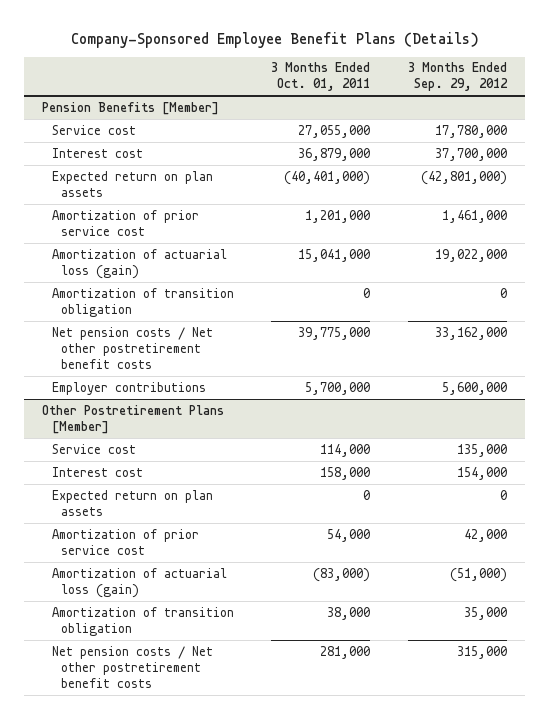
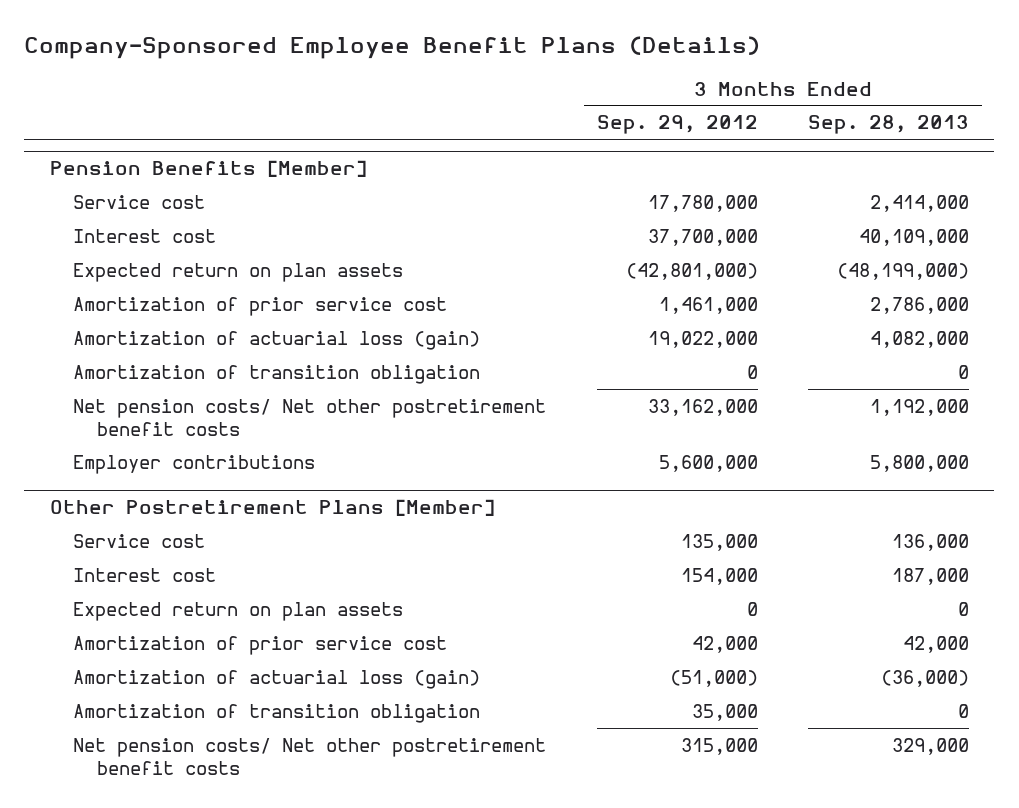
[271,62,371,92] 3 Months Ended Oct. 01, 2011 -> none
none -> [808,115,970,135] Sep. 28, 2013
[51,326,213,369] Net pension costs / Net other postretirement benefit costs -> [73,398,547,436] Net pension costs/ Net other postretirement benefit costs
[51,645,213,688] Net pension costs / Net other postretirement benefit costs -> [73,737,547,775] Net pension costs/ Net other postretirement benefit costs

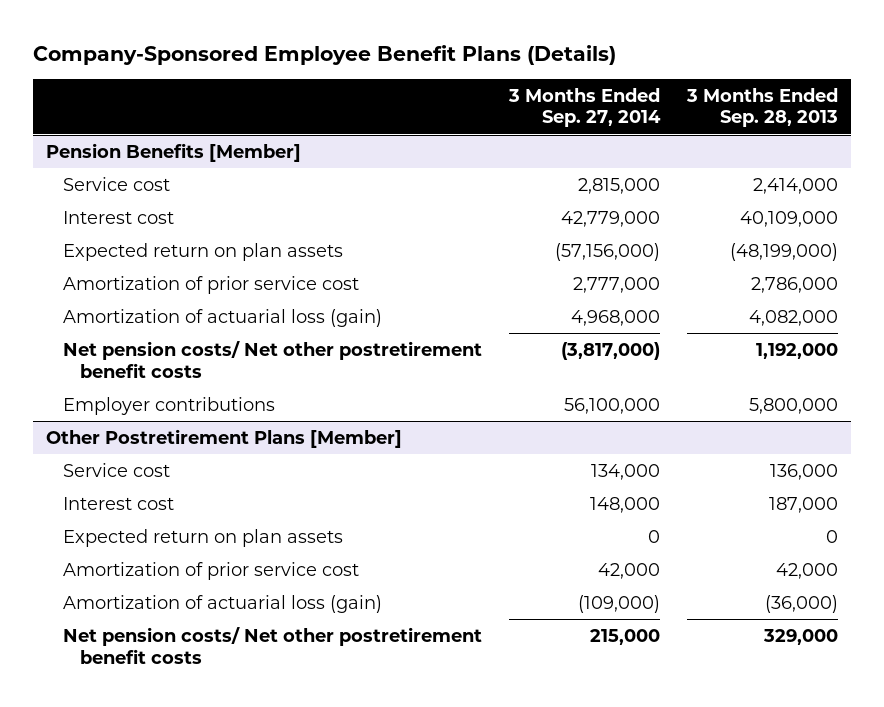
[596,115,758,135] Sep. 29, 2012 -> none
none -> [507,87,661,128] 3 Months Ended Sep. 27, 2014
[73,364,481,384] Amortization of transition obligation -> none
[73,703,481,723] Amortization of transition obligation -> none

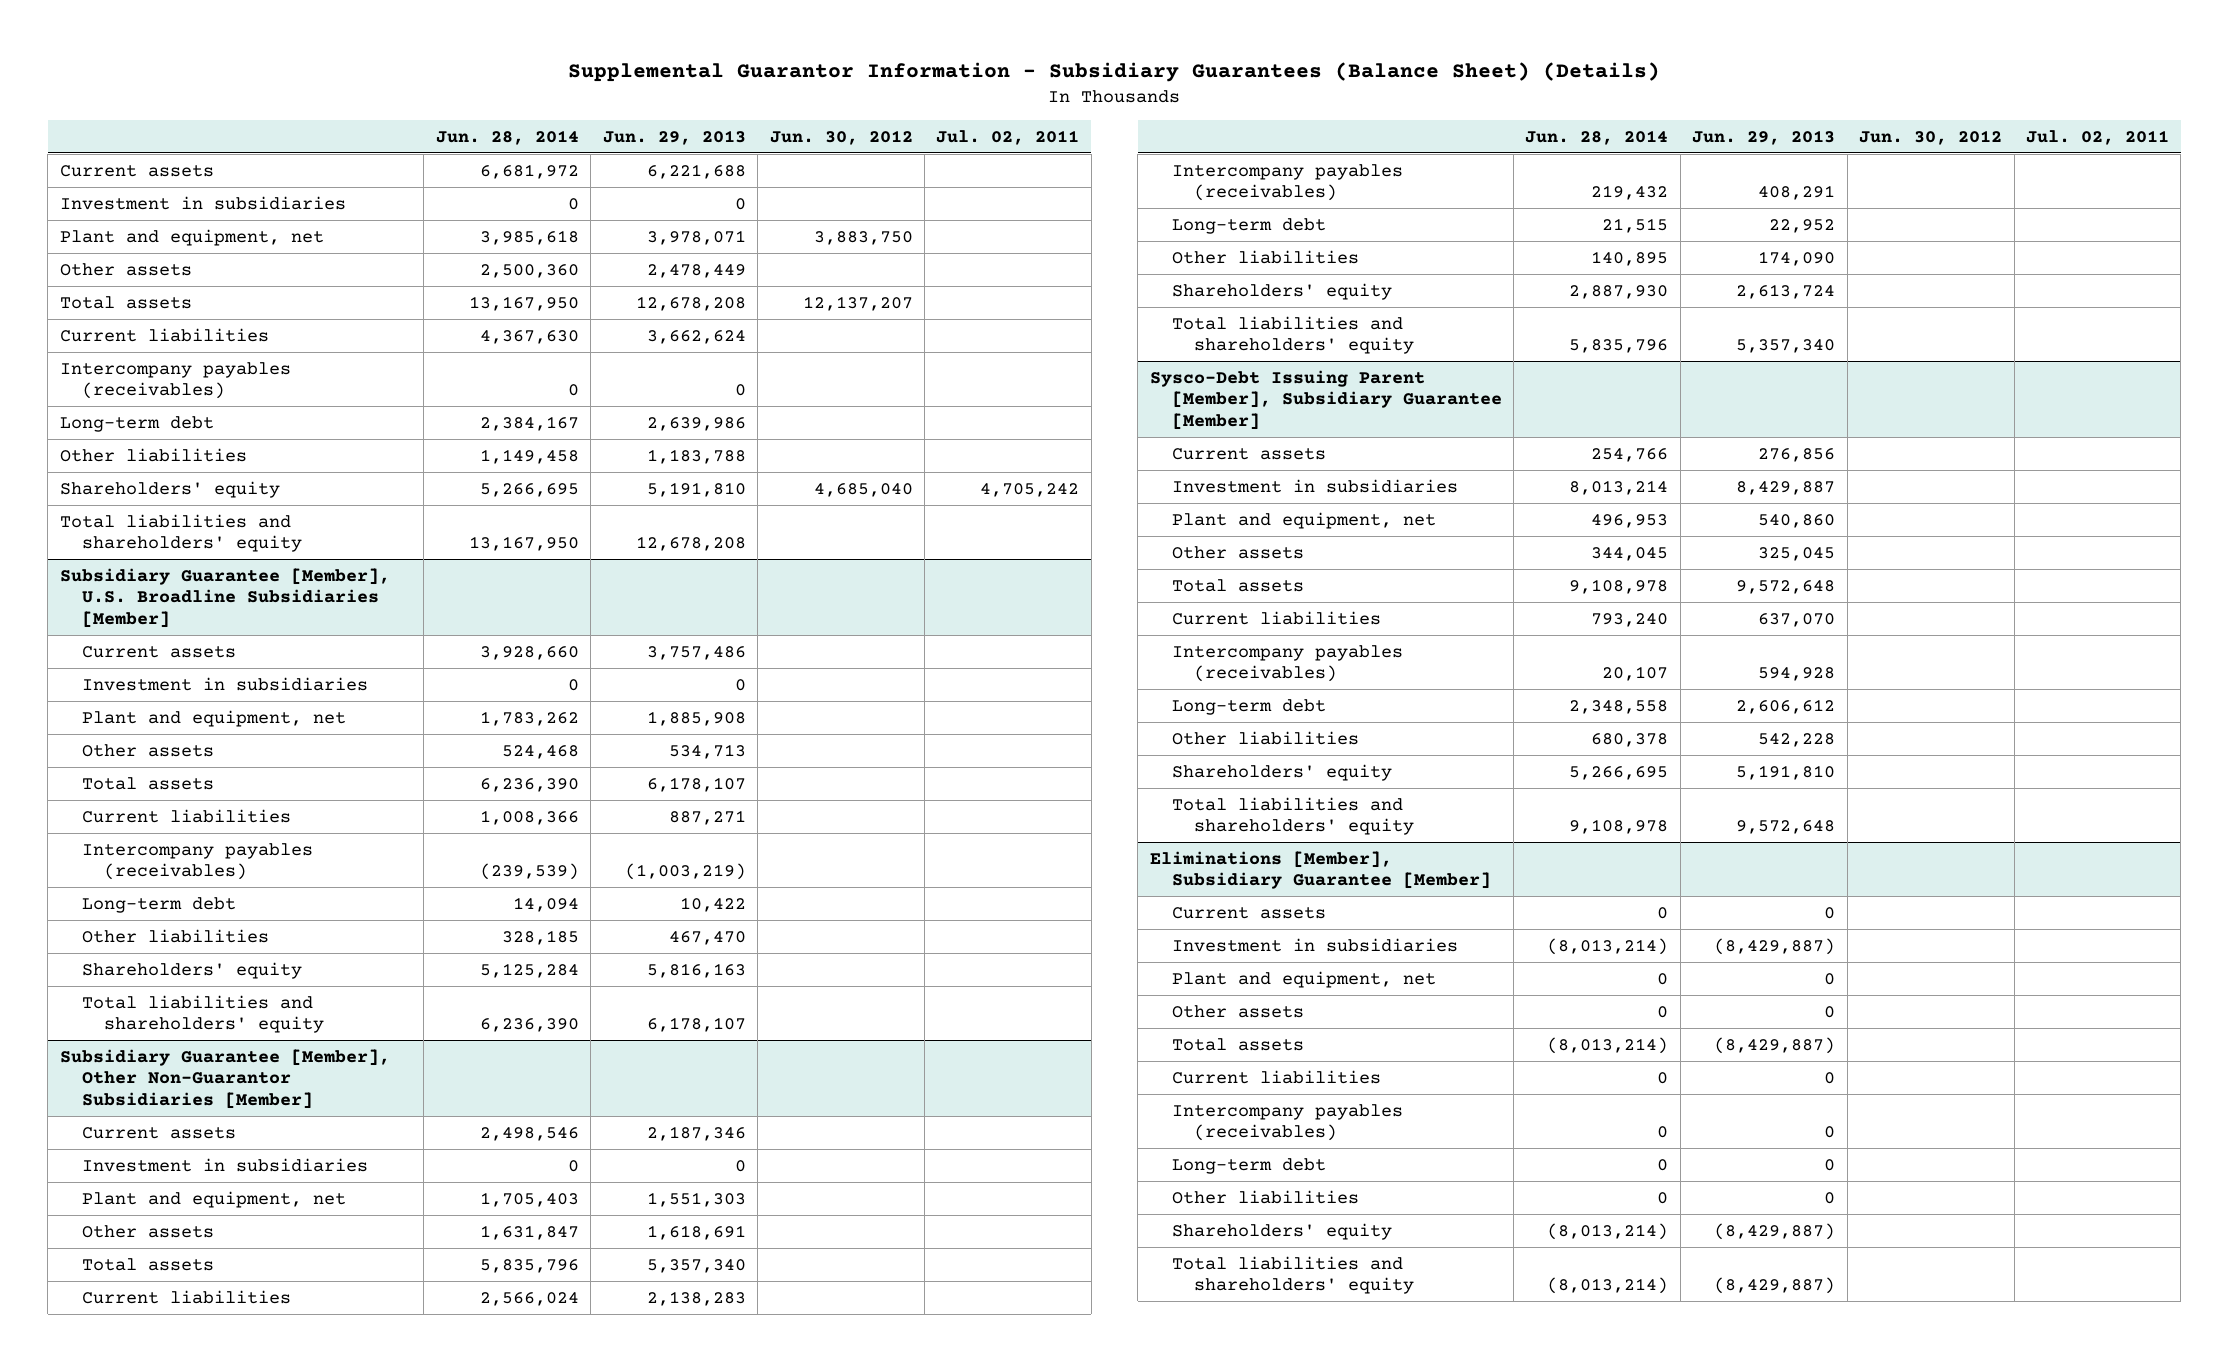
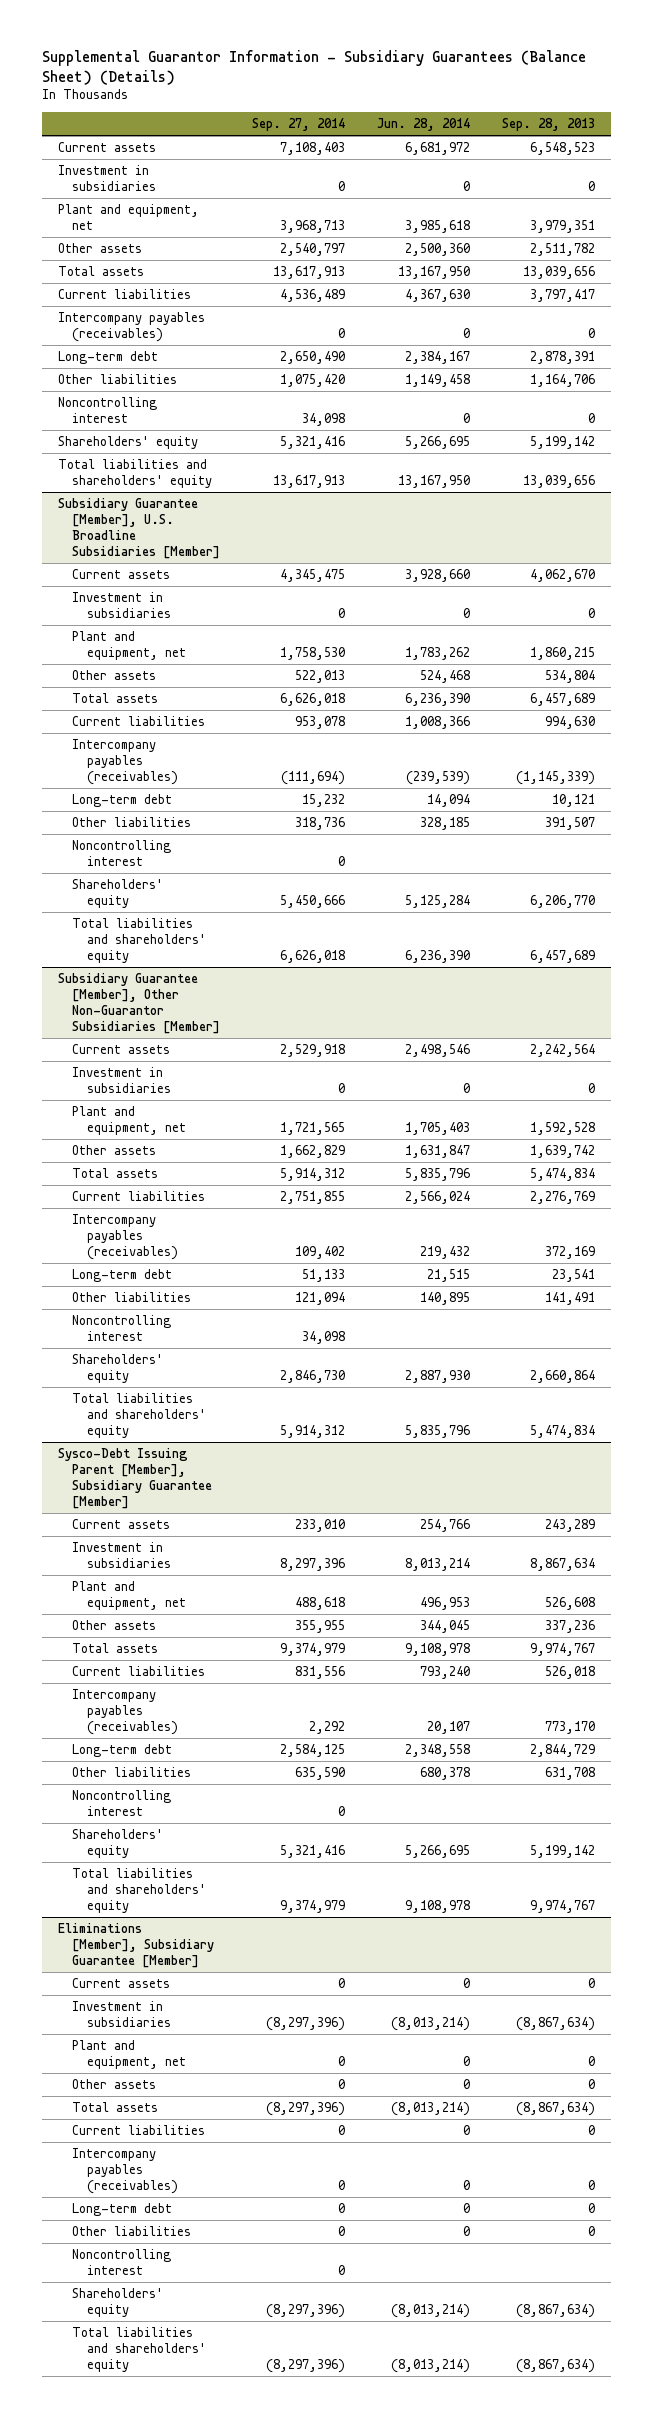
[602,129,746,145] Jun. 29, 2013 -> none
[769,129,913,145] Jun. 30, 2012 -> none
[936,129,1080,145] Jul. 02, 2011 -> none
none -> [252,118,346,132] Sep. 27, 2014
none -> [501,118,595,132] Sep. 28, 2013
none -> [58,396,158,423] Noncontrolling interest
none -> [72,839,172,866] Noncontrolling interest
none -> [72,1314,172,1341] Noncontrolling interest
none -> [72,1789,172,1816] Noncontrolling interest
none -> [72,2248,172,2275] Noncontrolling interest

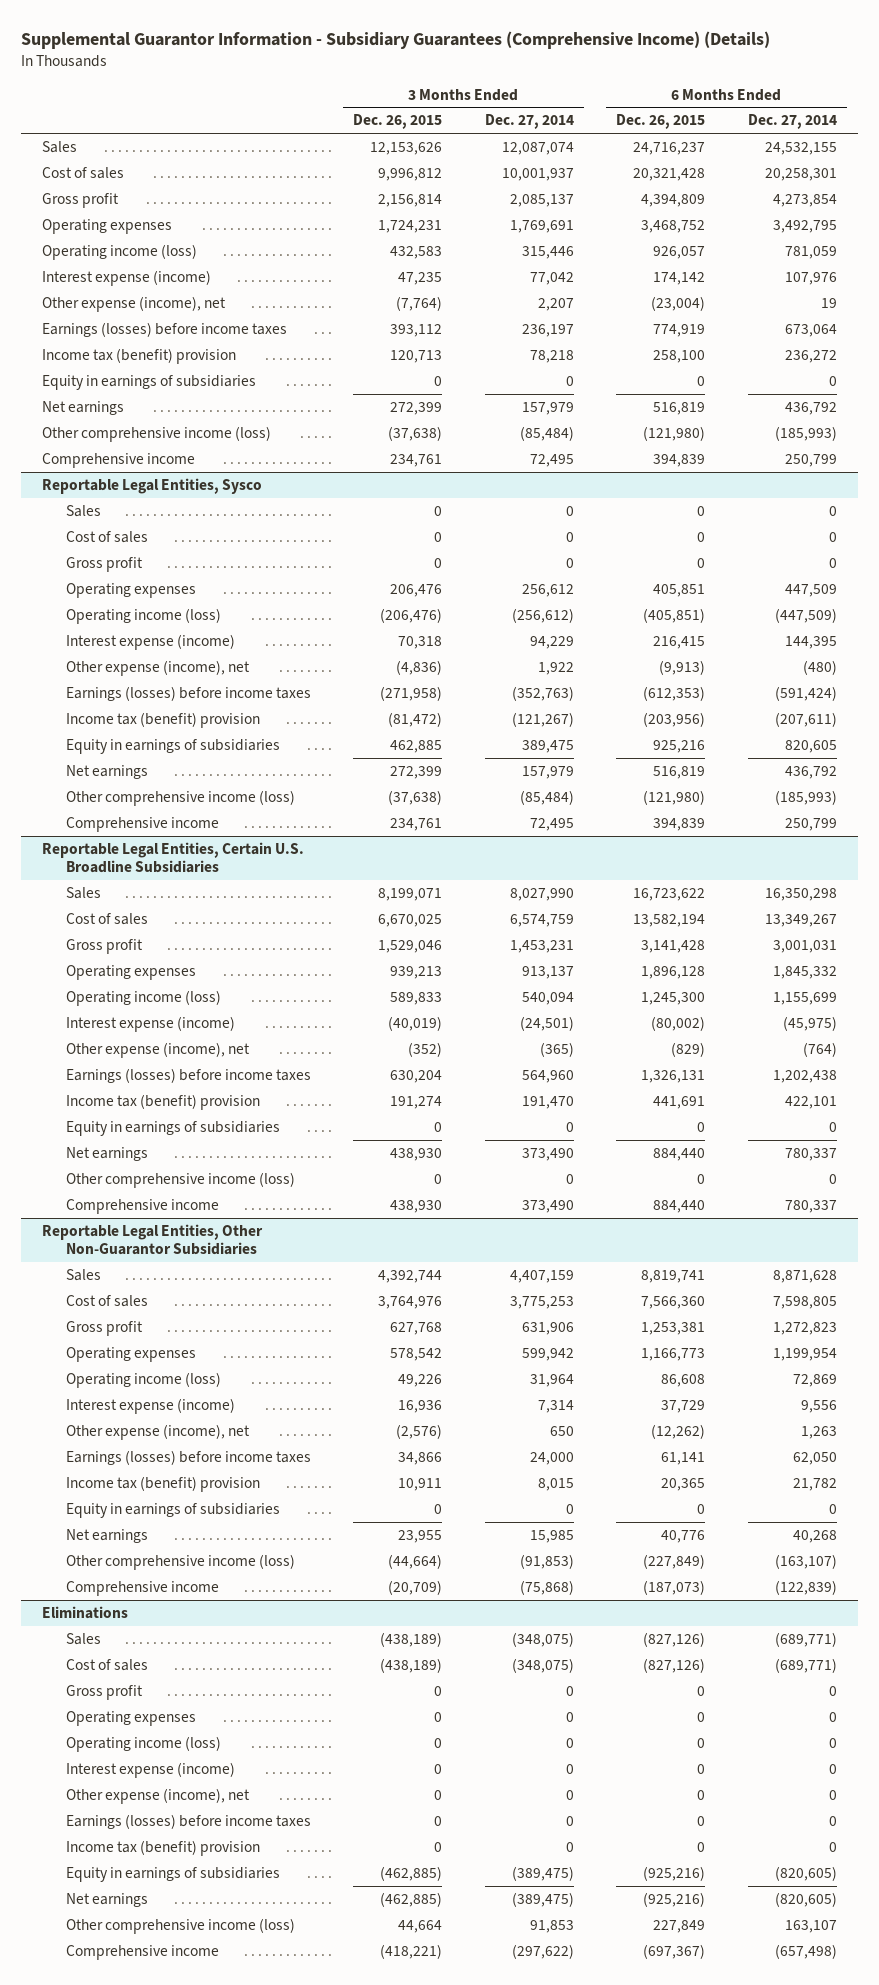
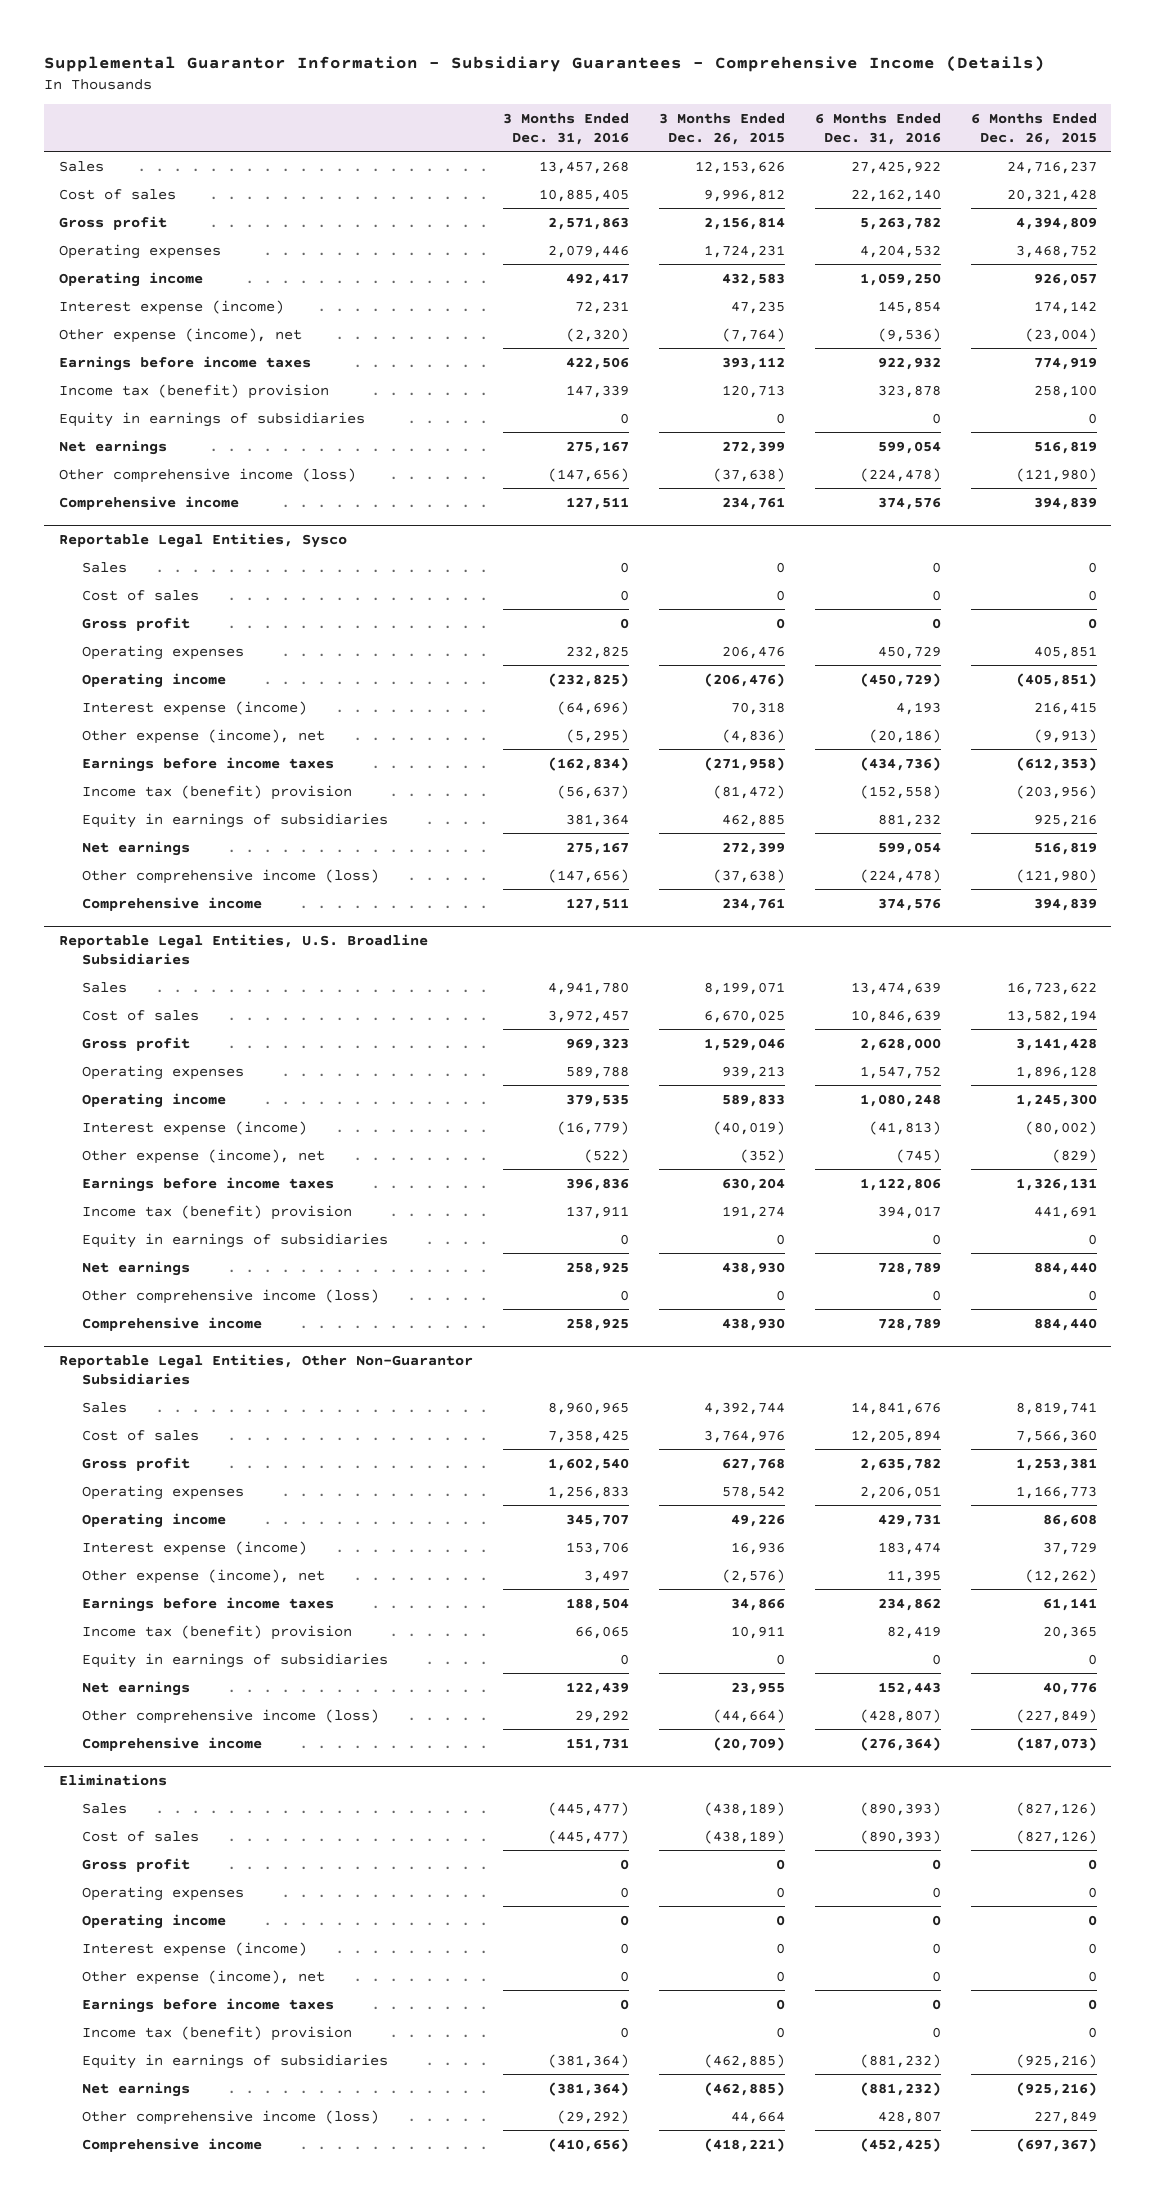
[20,31,770,50] Supplemental Guarantor Information - Subsidiary Guarantees (Comprehensive Income) (Details) -> [44,56,1046,73] Supplemental Guarantor Information - Subsidiary Guarantees - Comprehensive Income (Details)
[484,114,574,130] Dec. 27, 2014 -> none
[747,114,837,130] Dec. 27, 2014 -> none
none -> [503,112,630,145] 3 Months Ended Dec. 31, 2016
none -> [814,112,941,145] 6 Months Ended Dec. 31, 2016
[42,244,198,261] Operating income (loss) -> [59,271,204,287] Operating income
[42,322,288,338] Earnings (losses) before income taxes -> [59,355,312,371] Earnings before income taxes
[65,608,221,625] Operating income (loss) -> [81,672,226,688] Operating income
[65,686,311,702] Earnings (losses) before income taxes -> [81,756,334,772] Earnings before income taxes
[42,842,305,874] Reportable Legal Entities, Certain U.S. Broadline Subsidiaries -> [59,933,429,965] Reportable Legal Entities, U.S. Broadline Subsidiaries
[65,990,221,1007] Operating income (loss) -> [81,1092,226,1108] Operating income
[65,1068,311,1084] Earnings (losses) before income taxes -> [81,1176,334,1192] Earnings before income taxes
[65,1372,221,1389] Operating income (loss) -> [81,1512,226,1528] Operating income
[65,1450,311,1466] Earnings (losses) before income taxes -> [81,1596,334,1612] Earnings before income taxes
[65,1736,221,1753] Operating income (loss) -> [81,1913,226,1929] Operating income
[65,1814,311,1830] Earnings (losses) before income taxes -> [81,1997,334,2013] Earnings before income taxes

